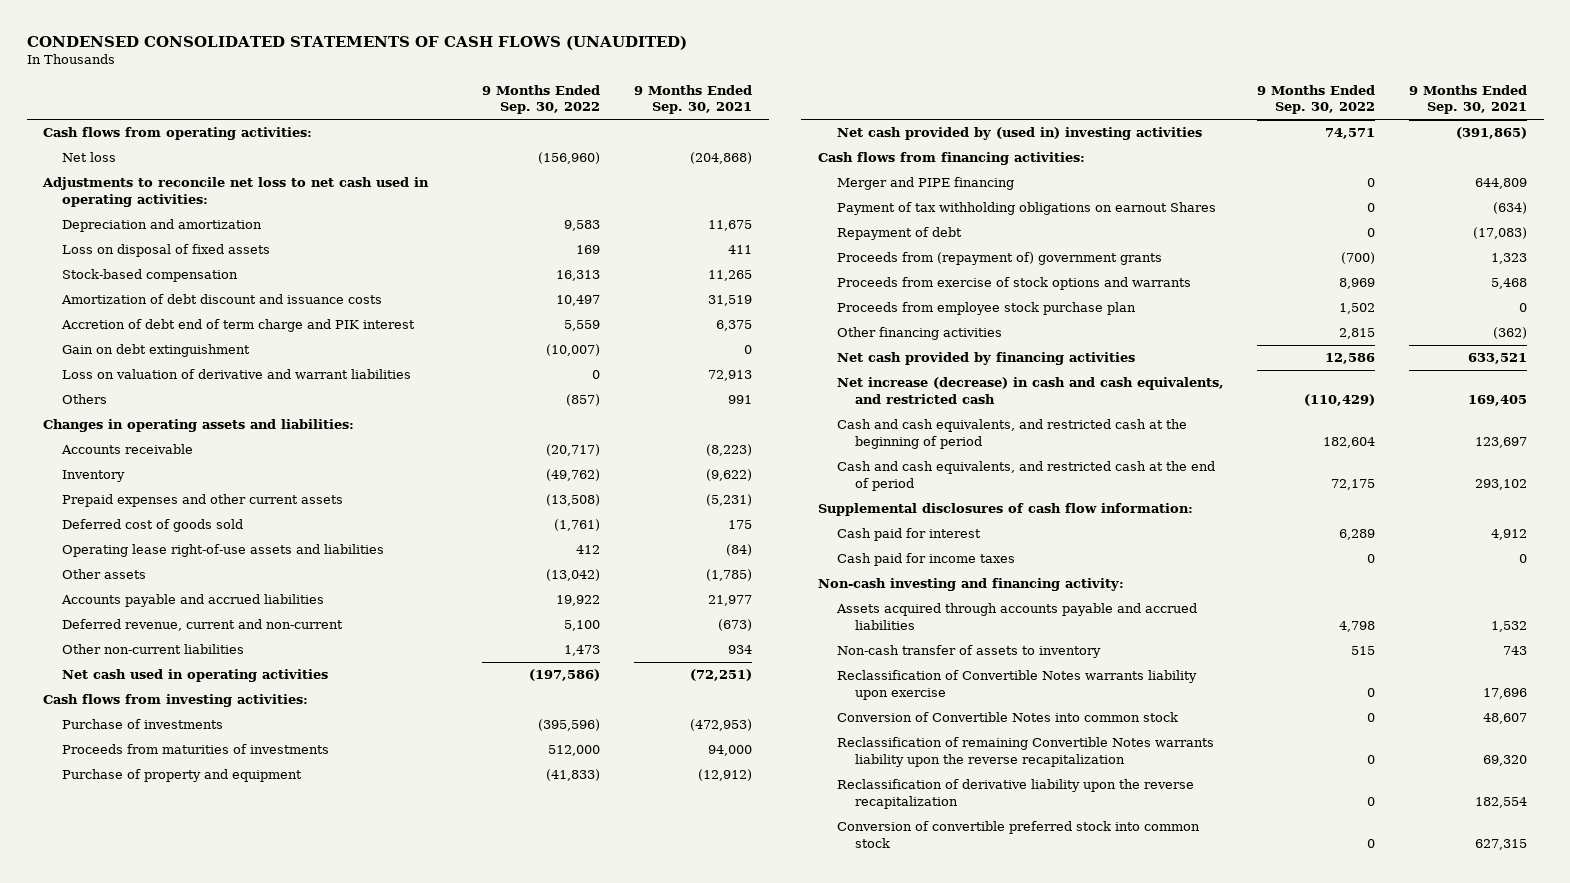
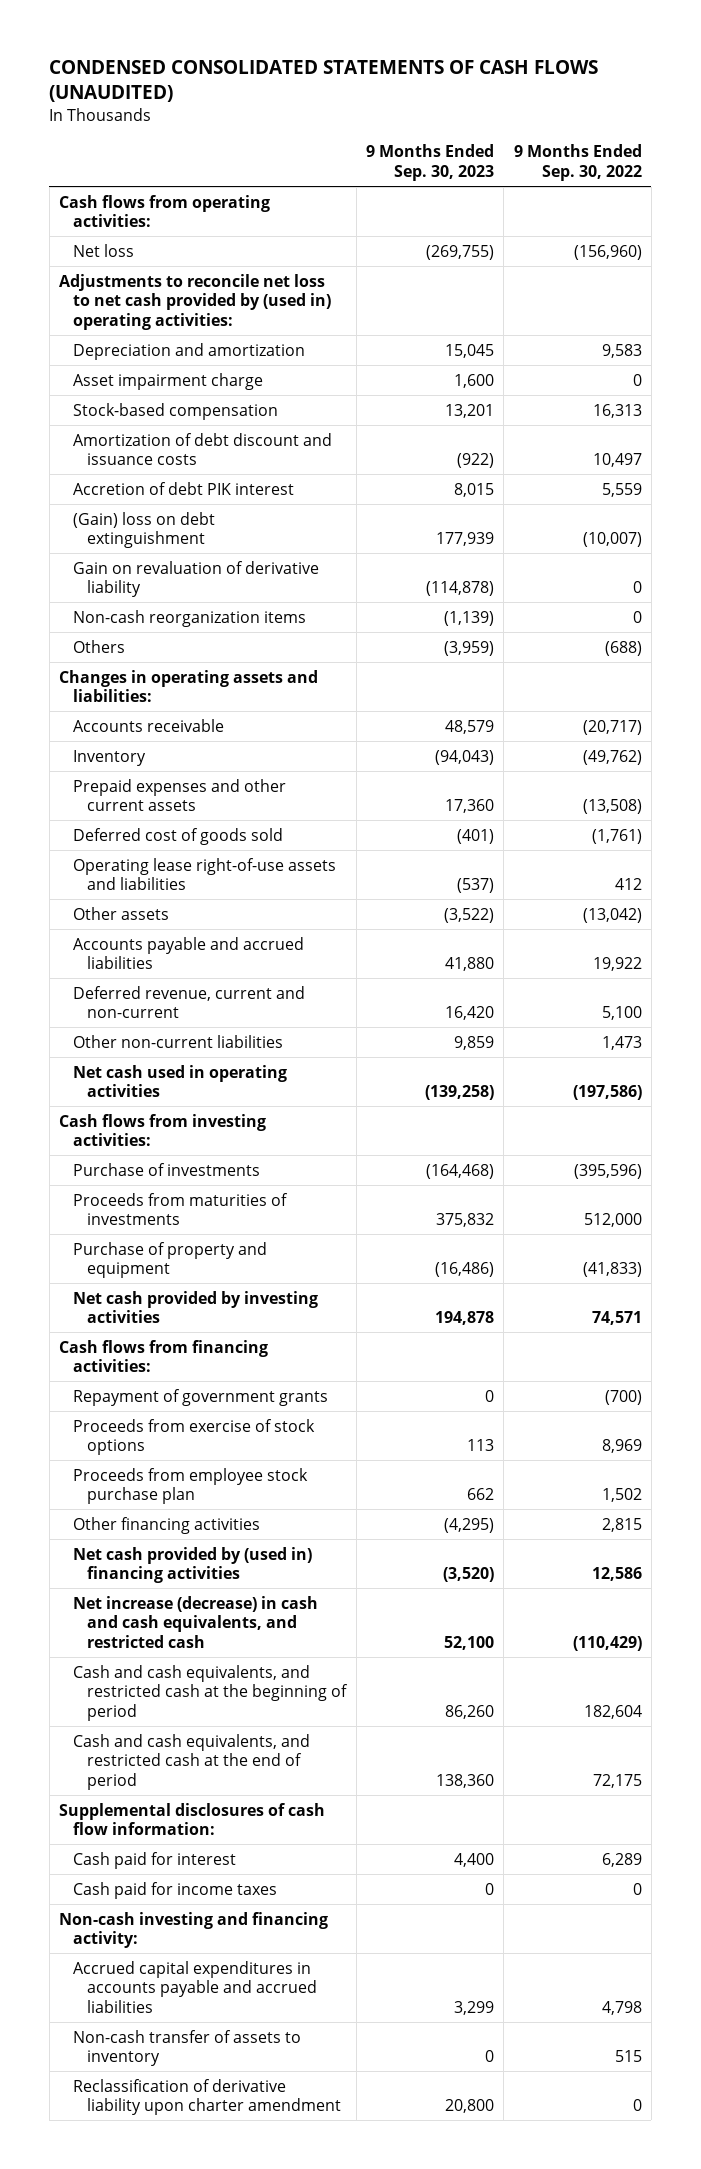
[634,84,753,115] 9 Months Ended Sep. 30, 2021 -> none
none -> [365,144,494,181] 9 Months Ended Sep. 30, 2023
[42,177,430,207] Adjustments to reconcile net loss to net cash used in operating activities: -> [59,273,332,330] Adjustments to reconcile net loss to net cash provided by (used in) operating activities:
[61,244,270,258] Loss on disposal of fixed assets -> none
none -> [73,372,264,390] Asset impairment charge
[61,369,411,380] Loss on valuation of derivative and warrant liabilities -> none
[60,319,415,333] Accretion of debt end of term charge and PIK interest -> [73,481,295,495] Accretion of debt PIK interest
[61,344,250,358] Gain on debt extinguishment -> [73,511,216,549] (Gain) loss on debt extinguishment
none -> [73,560,320,598] Gain on revaluation of derivative liability
none -> [73,609,307,627] Non-cash reorganization items
[566,394,601,407] (857) -> [604,640,642,656] (688)
[836,127,1202,141] Net cash provided by (used in) investing activities -> [73,1290,319,1324] Net cash provided by investing activities
[836,177,1014,191] Merger and PIPE financing -> none
[836,202,1216,216] Payment of tax withholding obligations on earnout Shares -> none
[836,227,962,241] Repayment of debt -> none
[836,252,1162,266] Proceeds from (repayment of) government grants -> [73,1388,329,1406] Repayment of government grants
[836,277,1191,291] Proceeds from exercise of stock options and warrants -> [73,1418,316,1456] Proceeds from exercise of stock options
[836,352,1135,366] Net cash provided by financing activities -> [73,1546,313,1584] Net cash provided by (used in) financing activities
[835,603,1197,630] Assets acquired through accounts payable and accrued liabilities -> [73,1960,318,2013] Accrued capital expenditures in accounts payable and accrued liabilities
[836,670,1197,700] Reclassification of Convertible Notes warrants liability upon exercise -> none
[836,712,1178,723] Conversion of Convertible Notes into common stock -> none
[836,737,1214,767] Reclassification of remaining Convertible Notes warrants liability upon the reverse recapitalization -> none
[836,821,1200,848] Conversion of convertible preferred stock into common stock -> none
[836,779,1194,809] Reclassification of derivative liability upon the reverse recapitalization -> [73,2078,342,2116] Reclassification of derivative liability upon charter amendment

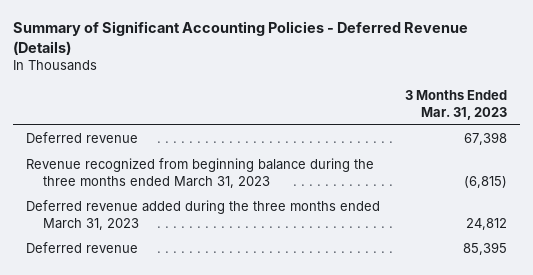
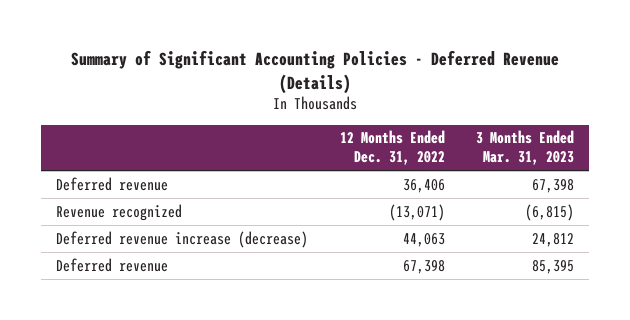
none -> [339,130,445,166] 12 Months Ended Dec. 31, 2022
[25,158,374,188] Revenue recognized from beginning balance during the three months ended March 31, 2023 -> [56,203,183,221] Revenue recognized
[25,200,380,230] Deferred revenue added during the three months ended March 31, 2023 -> [56,230,309,248] Deferred revenue increase (decrease)

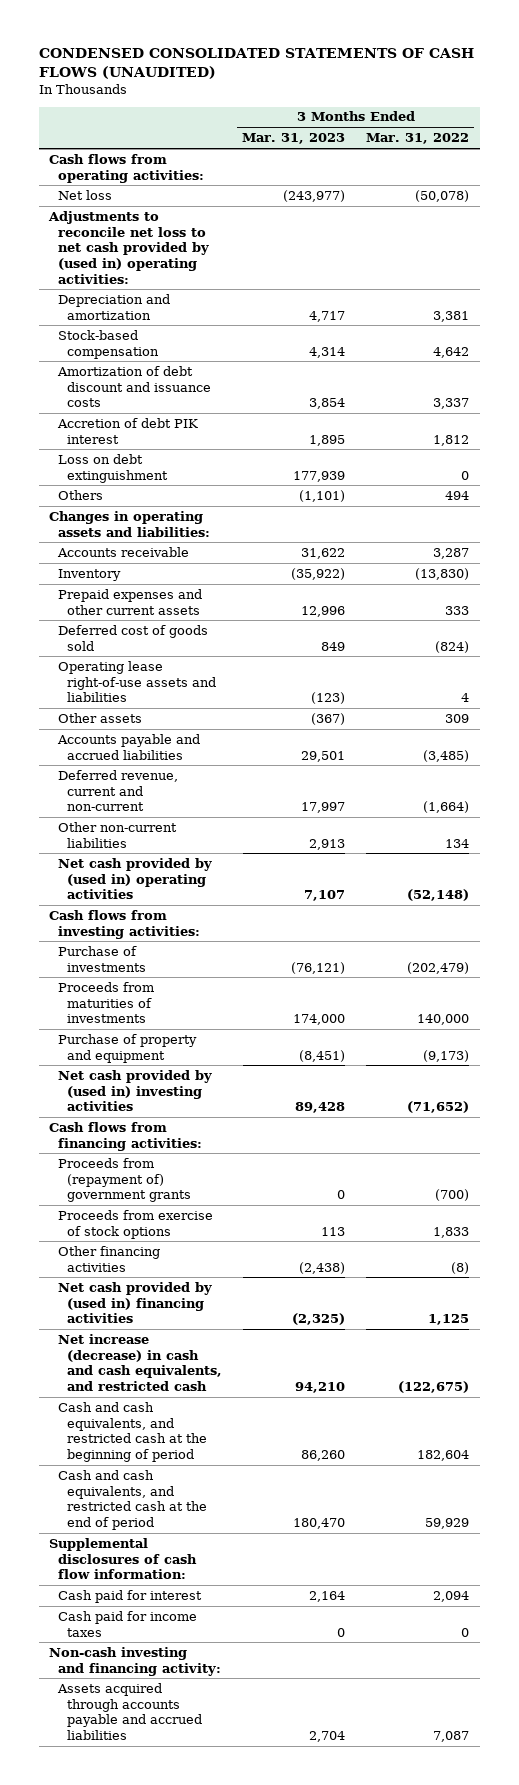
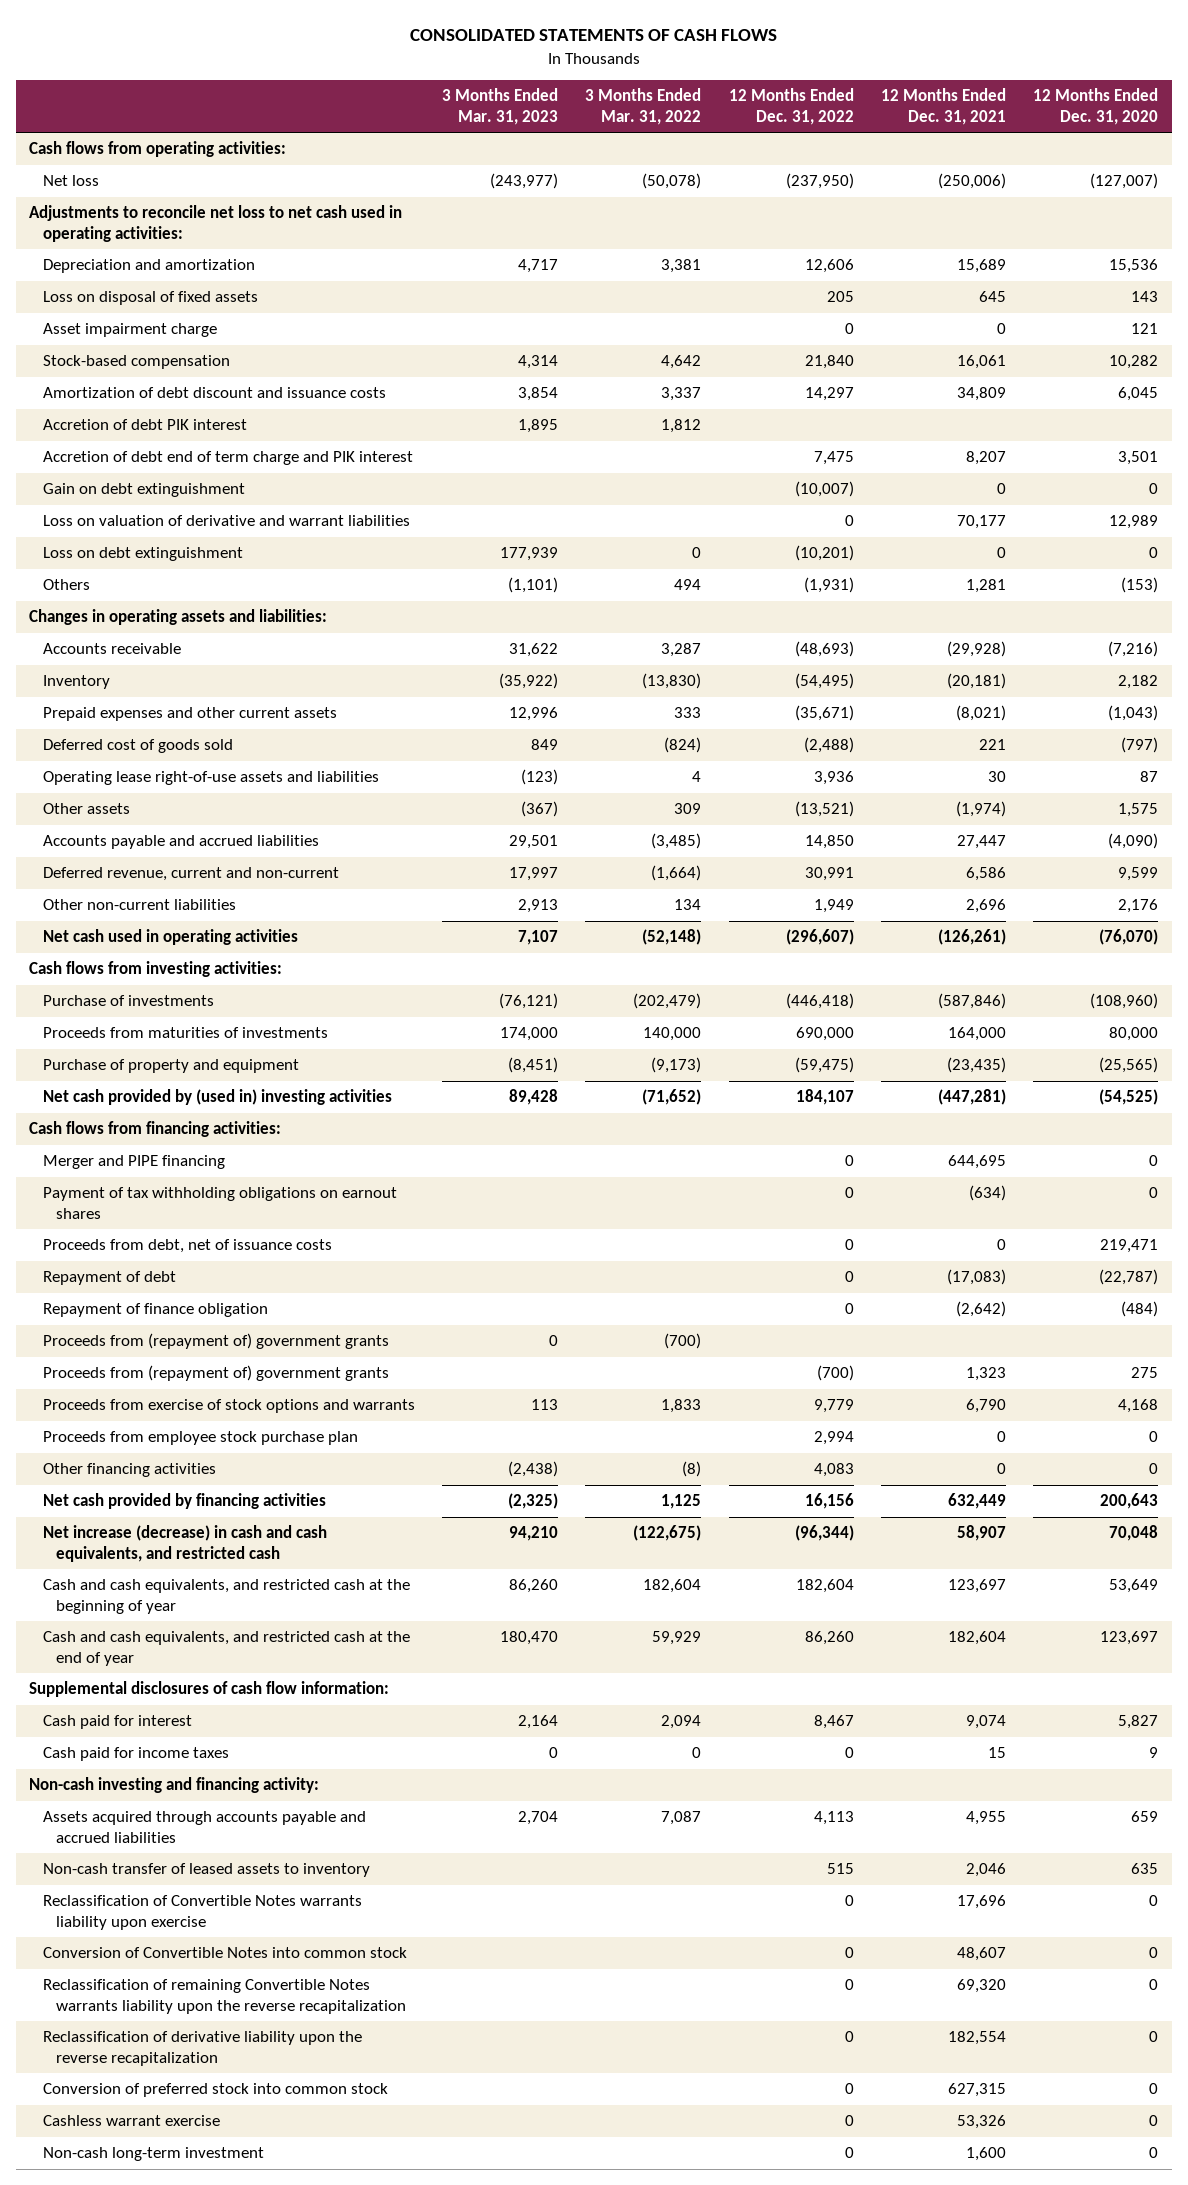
[38,48,474,80] CONDENSED CONSOLIDATED STATEMENTS OF CASH FLOWS (UNAUDITED) -> [409,29,777,42] CONSOLIDATED STATEMENTS OF CASH FLOWS
none -> [728,88,854,125] 12 Months Ended Dec. 31, 2022
none -> [880,88,1006,125] 12 Months Ended Dec. 31, 2021
none -> [1033,88,1159,125] 12 Months Ended Dec. 31, 2020
[48,210,210,284] Adjustments to reconcile net loss to net cash provided by (used in) operating activities: -> [29,205,403,242] Adjustments to reconcile net loss to net cash used in operating activities:
none -> [42,291,258,306] Loss on disposal of fixed assets
none -> [42,323,217,338] Asset impairment charge
none -> [42,451,413,466] Accretion of debt end of term charge and PIK interest
none -> [42,483,245,498] Gain on debt extinguishment
none -> [42,515,410,527] Loss on valuation of derivative and warrant liabilities
[58,857,213,900] Net cash provided by (used in) operating activities -> [42,929,298,946] Net cash used in operating activities
none -> [42,1155,225,1170] Merger and PIPE financing
none -> [42,1187,397,1219] Payment of tax withholding obligations on earnout shares
none -> [42,1239,332,1254] Proceeds from debt, net of issuance costs
none -> [42,1271,176,1286] Repayment of debt
none -> [42,1303,268,1318] Repayment of finance obligation
none -> [42,1365,389,1382] Proceeds from (repayment of) government grants
[58,1209,214,1239] Proceeds from exercise of stock options -> [42,1399,415,1414] Proceeds from exercise of stock options and warrants
none -> [42,1431,358,1446] Proceeds from employee stock purchase plan
[58,1281,213,1324] Net cash provided by (used in) financing activities -> [42,1493,326,1510] Net cash provided by financing activities
[58,1401,207,1462] Cash and cash equivalents, and restricted cash at the beginning of period -> [42,1579,410,1614] Cash and cash equivalents, and restricted cash at the beginning of year
[58,1469,207,1530] Cash and cash equivalents, and restricted cash at the end of period -> [42,1631,410,1666] Cash and cash equivalents, and restricted cash at the end of year
none -> [42,1863,370,1878] Non-cash transfer of leased assets to inventory
none -> [42,1895,362,1930] Reclassification of Convertible Notes warrants liability upon exercise
none -> [42,1947,407,1959] Conversion of Convertible Notes into common stock
none -> [42,1979,407,2014] Reclassification of remaining Convertible Notes warrants liability upon the reverse recapitalization
none -> [42,2031,362,2066] Reclassification of derivative liability upon the reverse recapitalization
none -> [42,2083,388,2098] Conversion of preferred stock into common stock
none -> [42,2115,220,2127] Cashless warrant exercise
none -> [42,2147,264,2162] Non-cash long-term investment

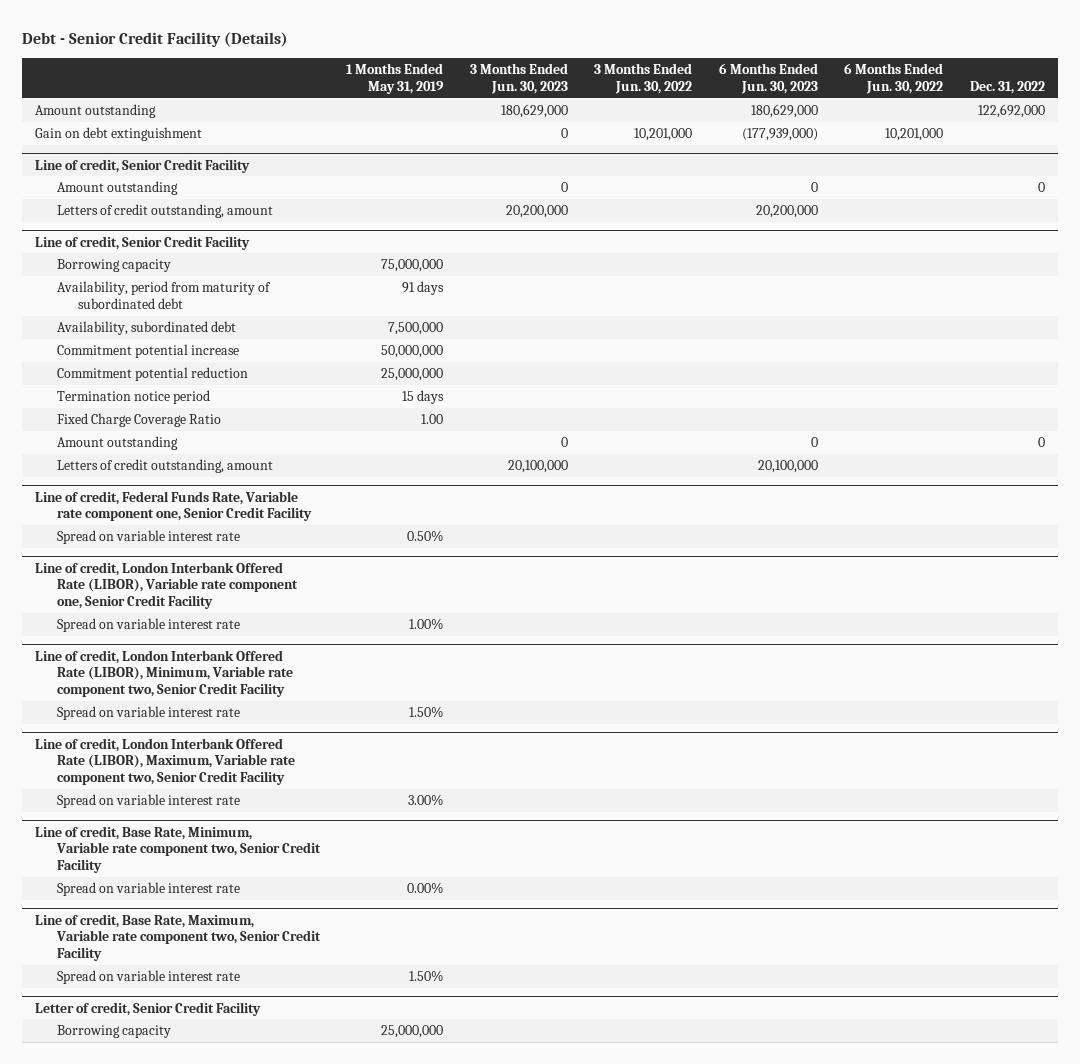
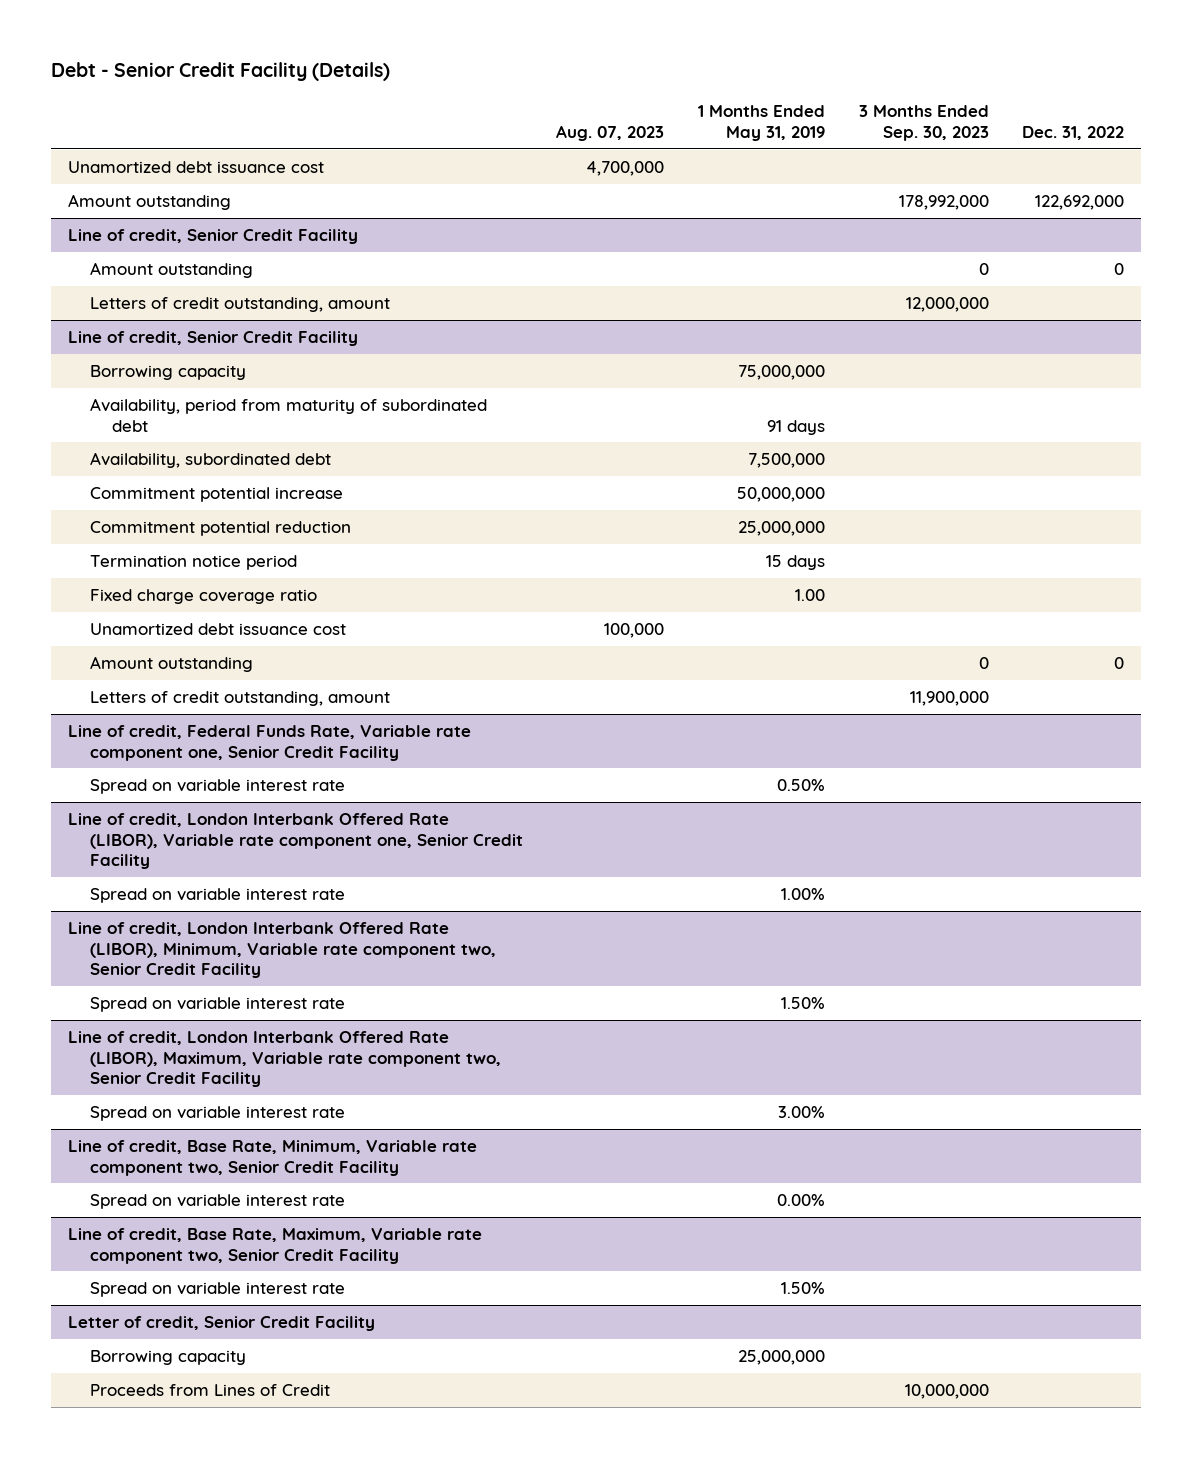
[469,63,568,95] 3 Months Ended Jun. 30, 2023 -> none
[594,63,693,95] 3 Months Ended Jun. 30, 2022 -> none
[718,63,818,95] 6 Months Ended Jun. 30, 2023 -> none
[844,63,944,95] 6 Months Ended Jun. 30, 2022 -> none
none -> [556,124,665,141] Aug. 07, 2023
none -> [858,105,989,141] 3 Months Ended Sep. 30, 2023
none -> [67,160,324,173] Unamortized debt issuance cost
[35,127,203,142] Gain on debt extinguishment -> none
[56,413,221,428] Fixed Charge Coverage Ratio -> [89,588,317,604] Fixed charge coverage ratio
none -> [89,622,346,635] Unamortized debt issuance cost
none -> [89,1383,330,1396] Proceeds from Lines of Credit

